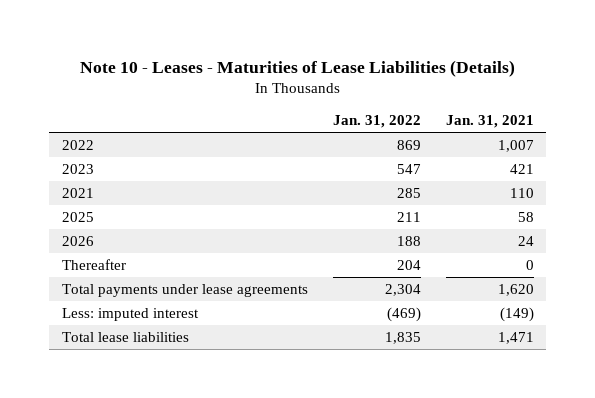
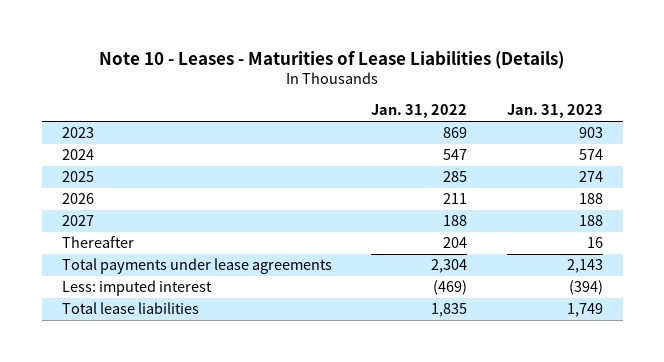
[445,115,534,129] Jan. 31, 2021 -> none
none -> [506,104,603,119] Jan. 31, 2023
[61,139,94,150] 2022 -> [61,127,94,139] 2023
[61,163,94,174] 2023 -> [61,149,94,161] 2024
[61,187,94,198] 2021 -> [61,171,94,183] 2025
[61,211,94,222] 2025 -> [61,193,94,205] 2026
[61,235,94,246] 2026 -> [61,215,94,227] 2027

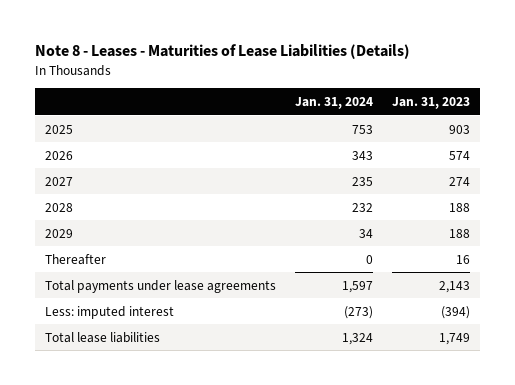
[99,50,565,69] Note 10 - Leases - Maturities of Lease Liabilities (Details) -> [34,44,410,60] Note 8 - Leases - Maturities of Lease Liabilities (Details)
[371,104,468,119] Jan. 31, 2022 -> none
none -> [294,97,373,110] Jan. 31, 2024
[61,127,94,139] 2023 -> [44,124,73,134] 2025
[61,149,94,161] 2024 -> [44,150,73,160] 2026
[61,171,94,183] 2025 -> [44,176,73,186] 2027
[61,193,94,205] 2026 -> [44,202,73,212] 2028
[61,215,94,227] 2027 -> [44,228,73,238] 2029

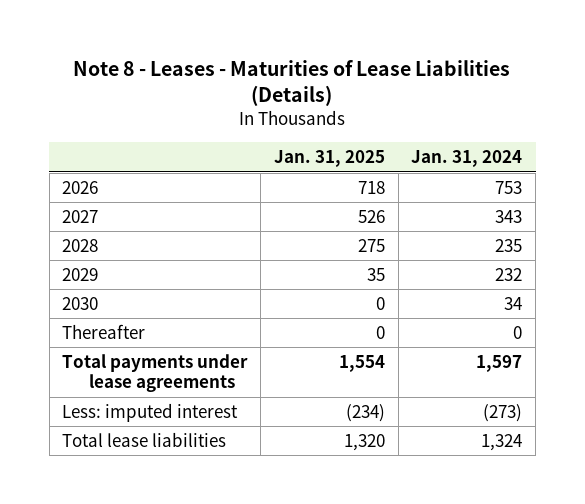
[392,97,471,110] Jan. 31, 2023 -> none
none -> [273,150,385,168] Jan. 31, 2025
[44,124,73,134] 2025 -> [62,180,99,194] 2026
[44,150,73,160] 2026 -> [62,209,99,223] 2027
[44,176,73,186] 2027 -> [62,238,99,252] 2028
[44,202,73,212] 2028 -> [62,267,99,281] 2029
[44,228,73,238] 2029 -> [62,296,99,310] 2030

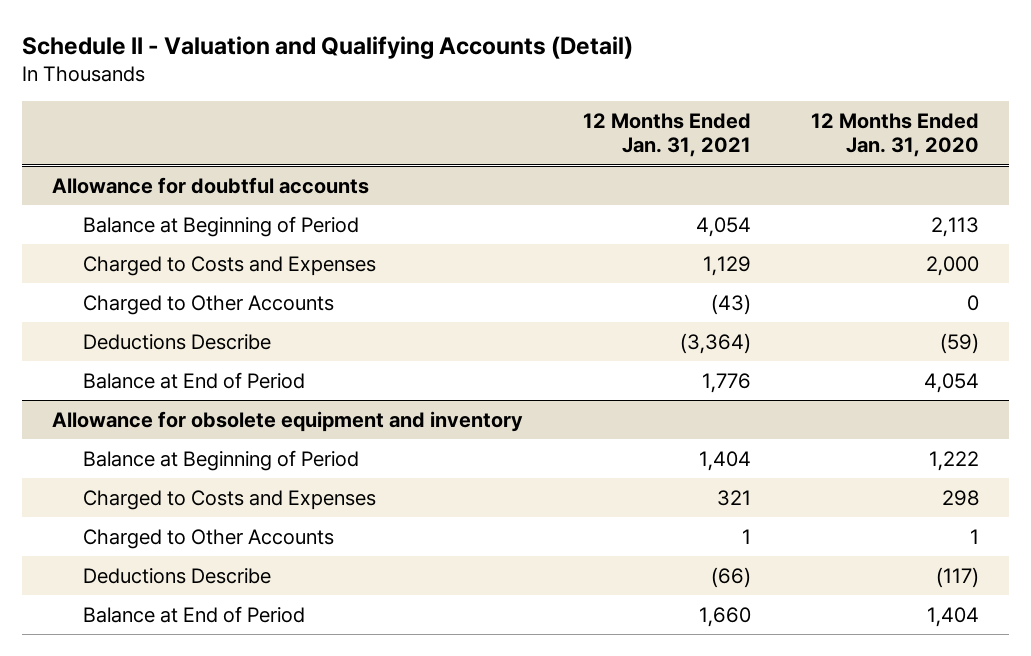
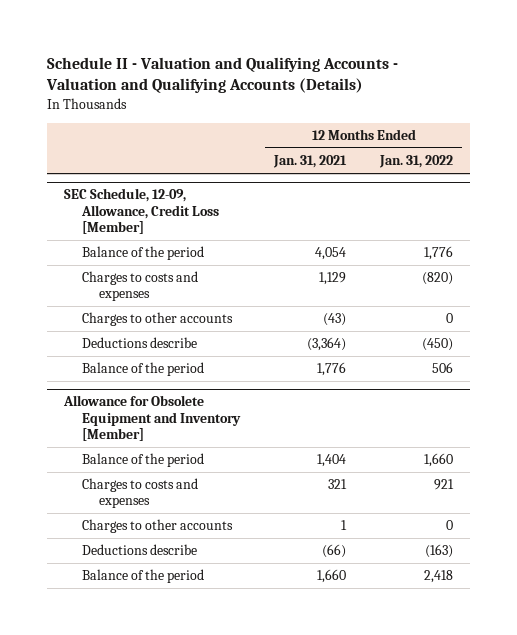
[22,35,634,59] Schedule II - Valuation and Qualifying Accounts (Detail) -> [45,56,398,94] Schedule II - Valuation and Qualifying Accounts - Valuation and Qualifying Accounts (Details)
[811,113,980,158] 12 Months Ended Jan. 31, 2020 -> none
none -> [379,155,454,169] Jan. 31, 2022
[52,176,370,194] Allowance for doubtful accounts -> [64,188,219,234] SEC Schedule, 12-09, Allowance, Credit Loss [Member]
[83,215,360,237] Balance at Beginning of Period -> [81,246,204,261] Balance of the period
[83,255,377,276] Charged to Costs and Expenses -> [81,271,198,302] Charges to costs and expenses
[83,294,335,315] Charged to Other Accounts -> [81,312,233,327] Charges to other accounts
[83,333,272,350] Deductions Describe -> [81,337,197,349] Deductions describe
[83,371,306,389] Balance at End of Period -> [81,362,204,377] Balance of the period
[52,410,524,432] Allowance for obsolete equipment and inventory -> [63,395,241,441] Allowance for Obsolete Equipment and Inventory [Member]
[83,449,360,471] Balance at Beginning of Period -> [81,453,204,468] Balance of the period
[83,489,377,510] Charged to Costs and Expenses -> [81,478,198,509] Charges to costs and expenses
[83,528,335,549] Charged to Other Accounts -> [81,519,233,534] Charges to other accounts
[83,567,272,584] Deductions Describe -> [81,544,197,556] Deductions describe
[83,605,306,623] Balance at End of Period -> [81,569,204,584] Balance of the period

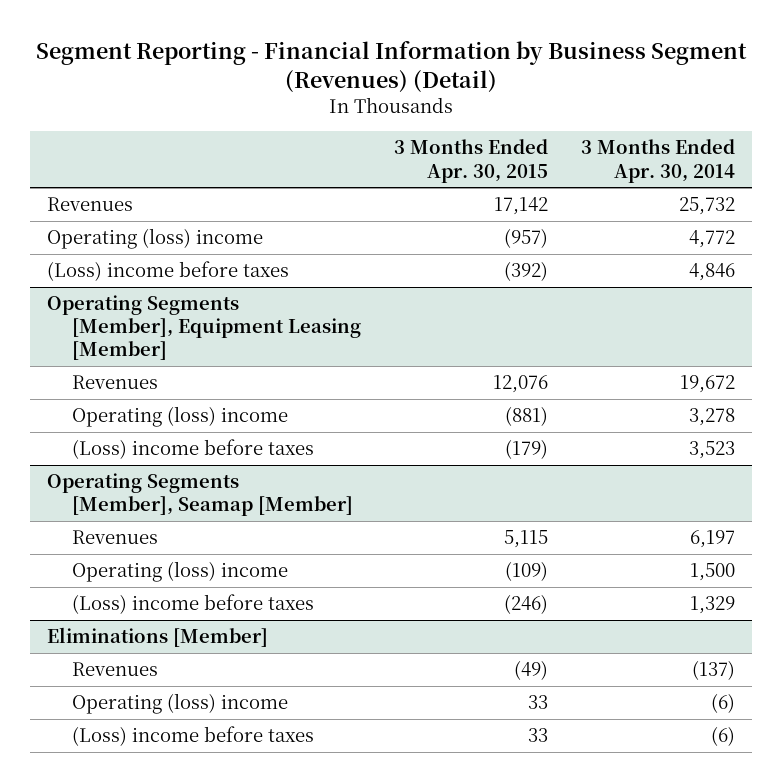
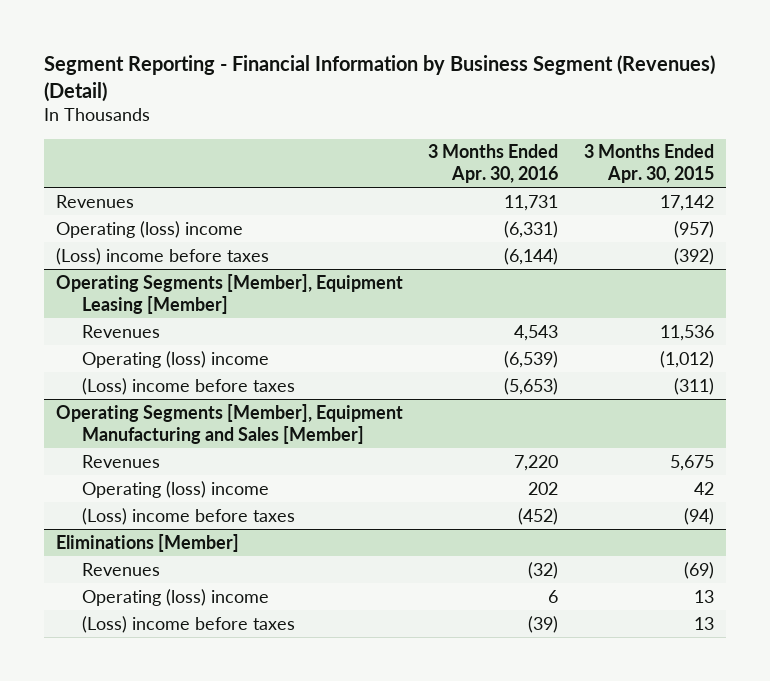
[581,139,736,183] 3 Months Ended Apr. 30, 2014 -> none
none -> [428,144,559,184] 3 Months Ended Apr. 30, 2016
[46,473,353,517] Operating Segments [Member], Seamap [Member] -> none
[492,375,548,394] 12,076 -> [659,324,714,341] 11,536
[504,406,548,427] (881) -> [659,350,714,368] (1,012)
[504,439,548,460] (179) -> [673,377,714,395] (311)
none -> [56,403,404,444] Operating Segments [Member], Equipment Manufacturing and Sales [Member]
[503,530,548,549] 5,115 -> [669,454,714,471] 5,675
[504,561,548,582] (109) -> [693,481,714,495] 42
[503,594,548,615] (246) -> [683,507,714,525] (94)
[513,660,548,681] (49) -> [683,561,714,579] (69)
[527,695,548,710] 33 -> [693,589,714,603] 13
[527,728,548,743] 33 -> [693,616,714,630] 13

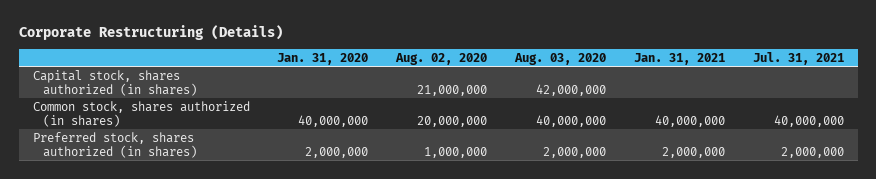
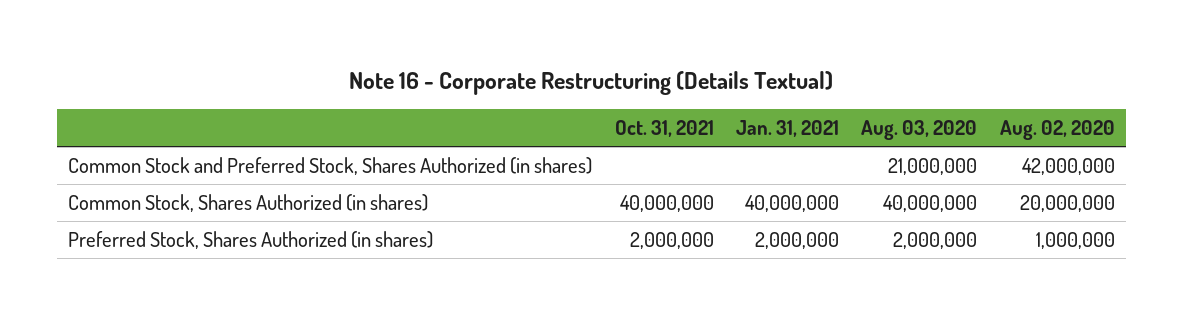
[18,24,283,40] Corporate Restructuring (Details) -> [349,70,834,95] Note 16 - Corporate Restructuring (Details Textual)
[277,52,369,65] Jan. 31, 2020 -> none
[752,51,844,65] Jul. 31, 2021 -> none
none -> [614,120,714,138] Oct. 31, 2021
[32,69,197,96] Capital stock, shares authorized (in shares) -> [68,157,593,176] Common Stock and Preferred Stock, Shares Authorized (in shares)
[417,84,488,96] 21,000,000 -> [1021,158,1115,176] 42,000,000
[536,83,607,96] 42,000,000 -> [888,158,978,176] 21,000,000
[32,100,250,127] Common stock, shares authorized (in shares) -> [68,194,429,213] Common Stock, Shares Authorized (in shares)
[32,131,197,158] Preferred stock, shares authorized (in shares) -> [68,231,434,250] Preferred Stock, Shares Authorized (in shares)

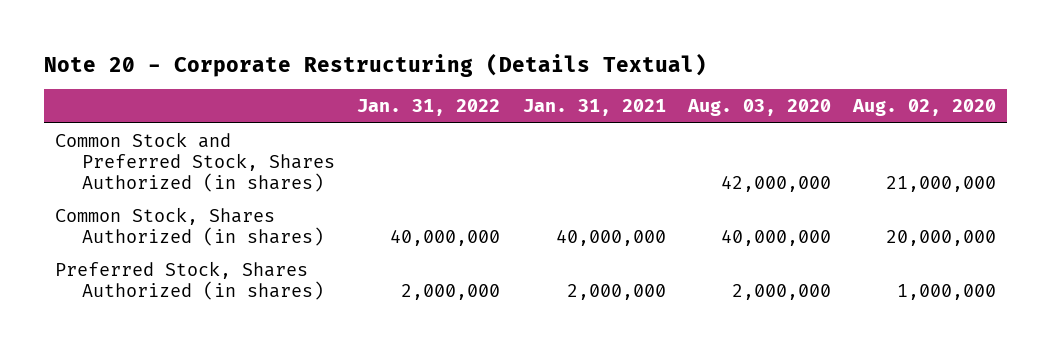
[349,70,834,95] Note 16 - Corporate Restructuring (Details Textual) -> [43,52,707,77] Note 20 - Corporate Restructuring (Details Textual)
[614,120,714,138] Oct. 31, 2021 -> none
none -> [357,99,501,117] Jan. 31, 2022
[888,158,978,176] 21,000,000 -> [720,175,831,192] 42,000,000
[1021,158,1115,176] 42,000,000 -> [886,175,997,192] 21,000,000

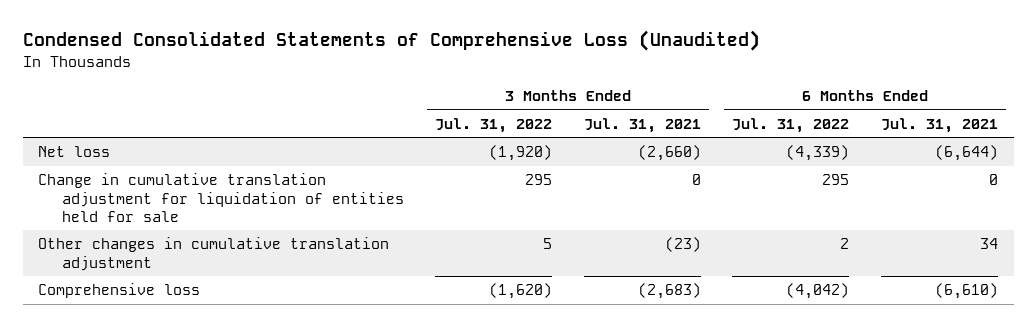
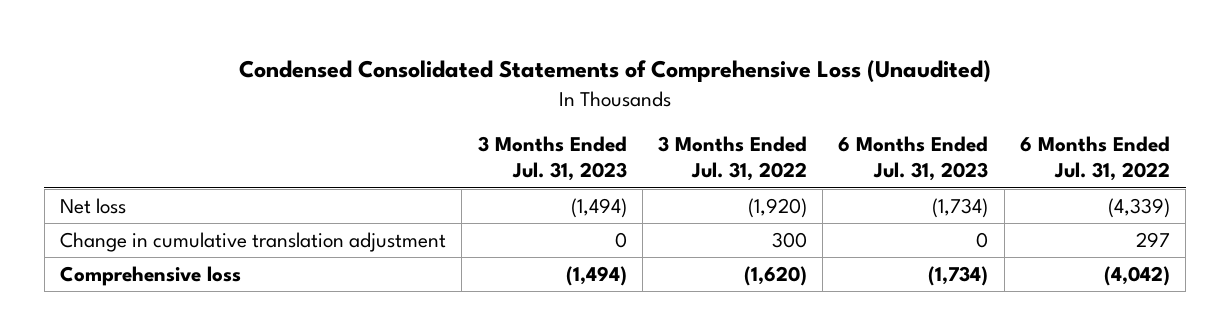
[583,117,701,133] Jul. 31, 2021 -> none
[880,117,998,133] Jul. 31, 2021 -> none
none -> [477,135,627,182] 3 Months Ended Jul. 31, 2023
none -> [838,135,989,182] 6 Months Ended Jul. 31, 2023
[38,237,390,271] Other changes in cumulative translation adjustment -> none
[38,173,404,222] Change in cumulative translation adjustment for liquidation of entities held for sale -> [60,232,447,253] Change in cumulative translation adjustment
[525,174,553,186] 295 -> [772,232,808,249] 300
[822,174,850,186] 295 -> [1135,232,1170,248] 297

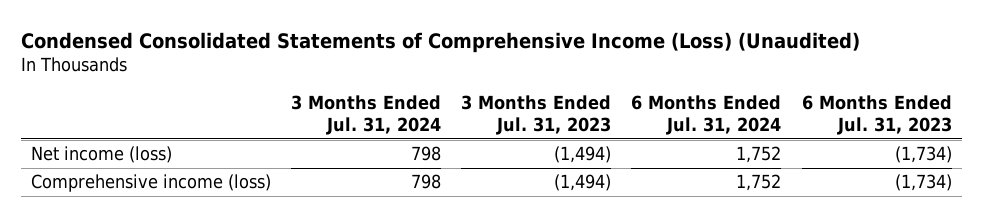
[239,60,992,83] Condensed Consolidated Statements of Comprehensive Loss (Unaudited) -> [20,31,860,53] Condensed Consolidated Statements of Comprehensive Income (Loss) (Unaudited)
[658,135,808,182] 3 Months Ended Jul. 31, 2022 -> none
[1019,135,1170,182] 6 Months Ended Jul. 31, 2022 -> none
none -> [291,94,442,136] 3 Months Ended Jul. 31, 2024
none -> [631,94,782,136] 6 Months Ended Jul. 31, 2024
[60,232,447,253] Change in cumulative translation adjustment -> none
[60,198,127,215] Net loss -> [31,146,173,164] Net income (loss)
[60,266,242,287] Comprehensive loss -> [31,174,272,193] Comprehensive income (loss)

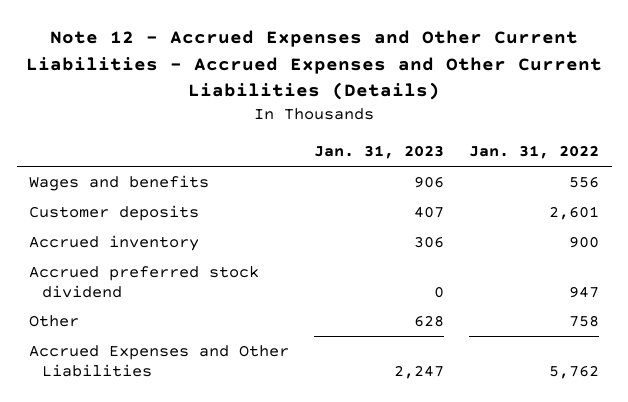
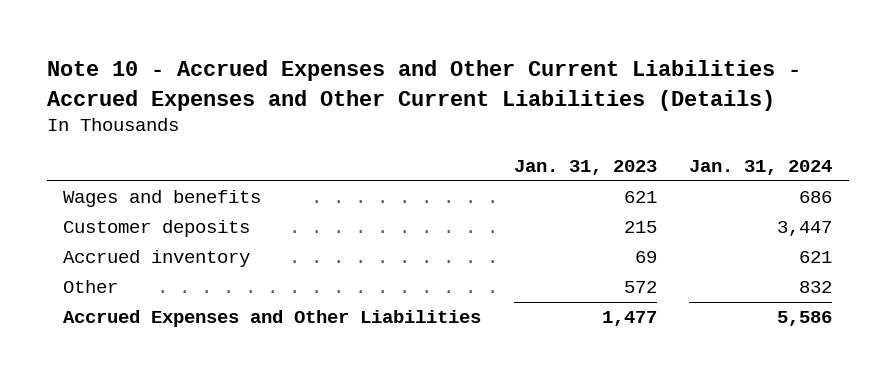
[26,30,603,101] Note 12 - Accrued Expenses and Other Current Liabilities - Accrued Expenses and Other Current Liabilities (Details) -> [47,60,802,111] Note 10 - Accrued Expenses and Other Current Liabilities - Accrued Expenses and Other Current Liabilities (Details)
[469,145,600,160] Jan. 31, 2022 -> none
none -> [689,159,833,175] Jan. 31, 2024
[29,265,260,298] Accrued preferred stock dividend -> none
[414,175,445,188] 906 -> [623,191,657,204] 621
[414,205,445,218] 407 -> [623,221,657,234] 215
[414,235,445,248] 306 -> [634,251,657,264] 69
[414,314,445,327] 628 -> [623,281,657,294] 572
[394,364,445,379] 2,247 -> [601,311,657,327] 1,477

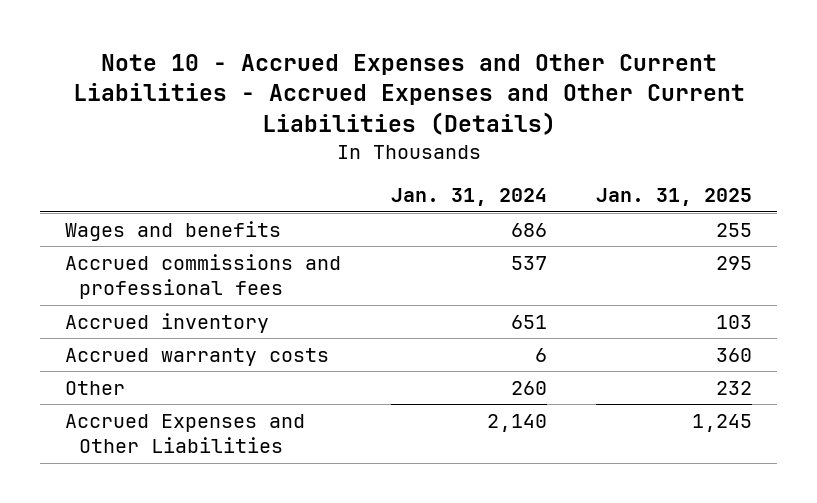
[513,159,657,175] Jan. 31, 2023 -> none
none -> [596,188,753,207] Jan. 31, 2025
[63,220,251,238] Customer deposits -> none
none -> [64,253,341,300] Accrued commissions and professional fees
[799,251,833,264] 621 -> [510,314,547,329] 651
none -> [64,347,329,366] Accrued warranty costs
[799,281,833,294] 832 -> [510,380,547,395] 260
[777,311,833,327] 5,586 -> [486,413,547,432] 2,140

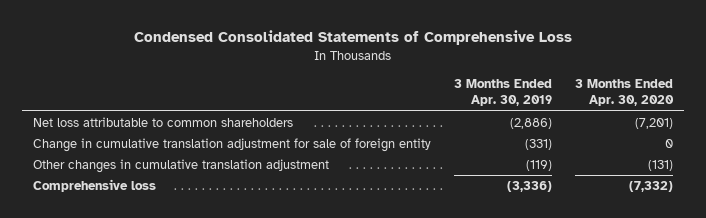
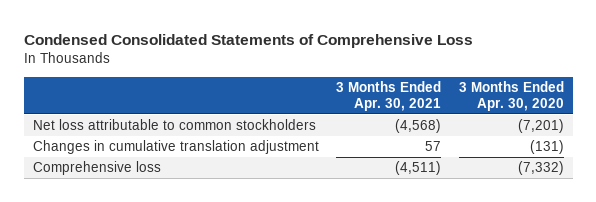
[454,78,553,107] 3 Months Ended Apr. 30, 2019 -> none
none -> [336,81,442,112] 3 Months Ended Apr. 30, 2021
[33,138,432,153] Change in cumulative translation adjustment for sale of foreign entity -> none
[33,117,294,128] Net loss attributable to common shareholders -> [32,119,316,131] Net loss attributable to common stockholders
[33,159,330,174] Other changes in cumulative translation adjustment -> [32,140,319,155] Changes in cumulative translation adjustment

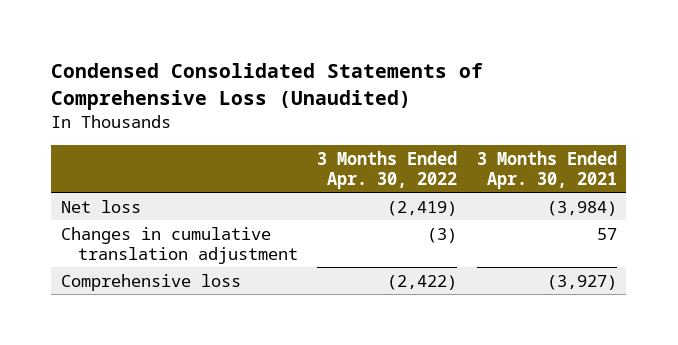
[23,33,473,48] Condensed Consolidated Statements of Comprehensive Loss -> [51,62,484,110] Condensed Consolidated Statements of Comprehensive Loss (Unaudited)
[458,81,564,112] 3 Months Ended Apr. 30, 2020 -> none
none -> [317,150,458,189] 3 Months Ended Apr. 30, 2022
[32,119,316,131] Net loss attributable to common stockholders -> none
none -> [61,199,142,213] Net loss
[395,161,442,176] (4,511) -> [546,274,617,290] (3,927)

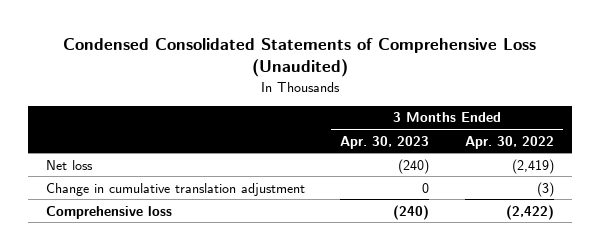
[476,150,617,189] 3 Months Ended Apr. 30, 2021 -> none
none -> [340,135,430,149] Apr. 30, 2023
[61,226,298,264] Changes in cumulative translation adjustment -> [45,182,305,196] Change in cumulative translation adjustment

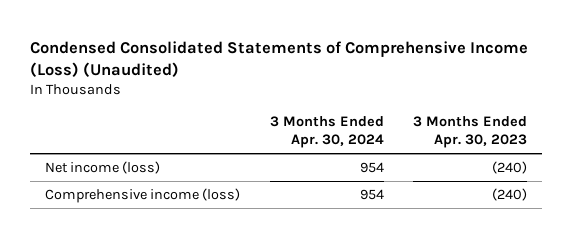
[62,38,536,78] Condensed Consolidated Statements of Comprehensive Loss (Unaudited) -> [30,40,529,77] Condensed Consolidated Statements of Comprehensive Income (Loss) (Unaudited)
[464,135,554,149] Apr. 30, 2022 -> none
none -> [269,116,384,149] 3 Months Ended Apr. 30, 2024
[45,182,305,196] Change in cumulative translation adjustment -> none
[45,159,93,170] Net loss -> [45,160,161,174] Net income (loss)
[45,205,172,219] Comprehensive loss -> [45,187,241,203] Comprehensive income (loss)

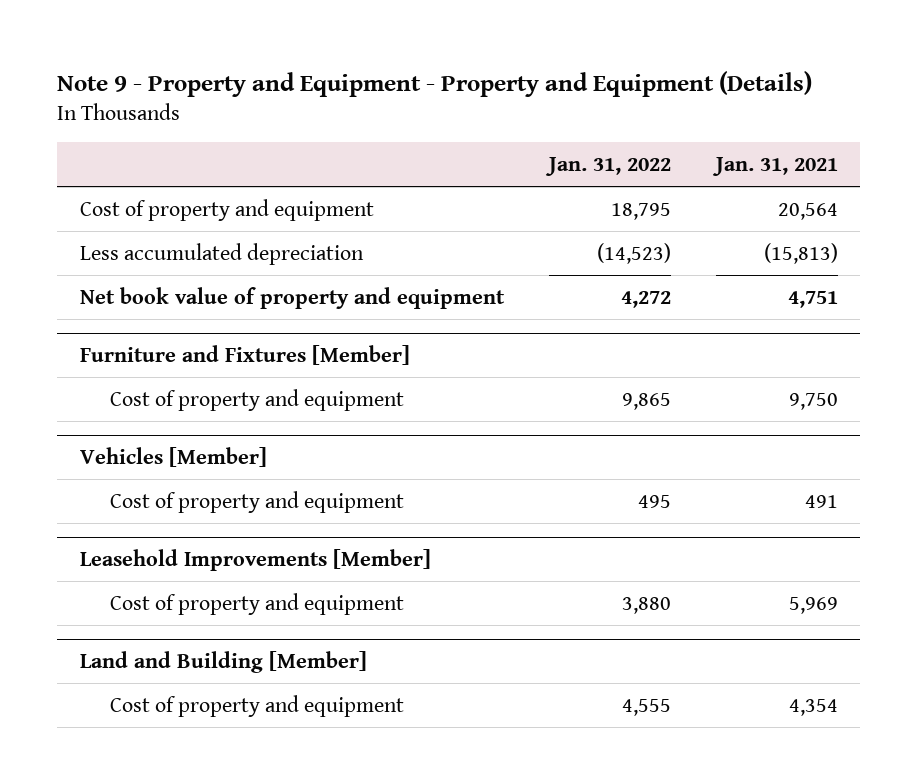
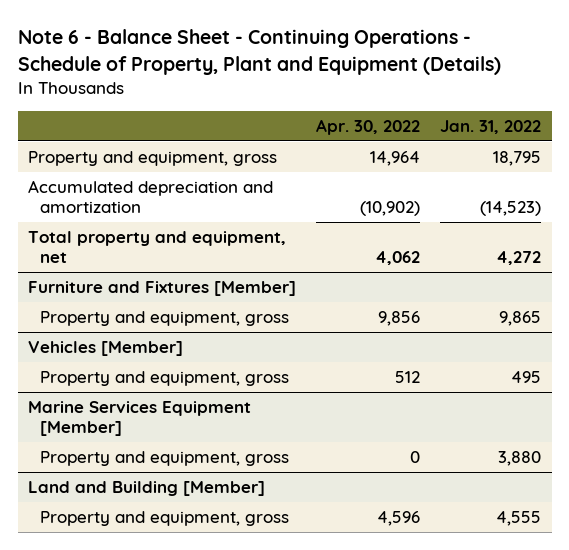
[56,70,812,97] Note 9 - Property and Equipment - Property and Equipment (Details) -> [17,29,501,75] Note 6 - Balance Sheet - Continuing Operations - Schedule of Property, Plant and Equipment (Details)
[711,156,838,176] Jan. 31, 2021 -> none
none -> [316,118,421,135] Apr. 30, 2022
[79,198,374,221] Cost of property and equipment -> [28,151,278,167] Property and equipment, gross
[79,242,364,265] Less accumulated depreciation -> [28,180,274,213] Accumulated depreciation and amortization
[79,286,505,309] Net book value of property and equipment -> [28,231,287,263] Total property and equipment, net
[109,388,404,411] Cost of property and equipment -> [40,311,290,327] Property and equipment, gross
[79,549,431,572] Leasehold Improvements [Member] -> none
[109,490,404,513] Cost of property and equipment -> [40,371,290,387] Property and equipment, gross
none -> [28,401,252,436] Marine Services Equipment [Member]
[109,592,404,615] Cost of property and equipment -> [40,451,290,467] Property and equipment, gross
[109,694,404,717] Cost of property and equipment -> [40,511,290,527] Property and equipment, gross

